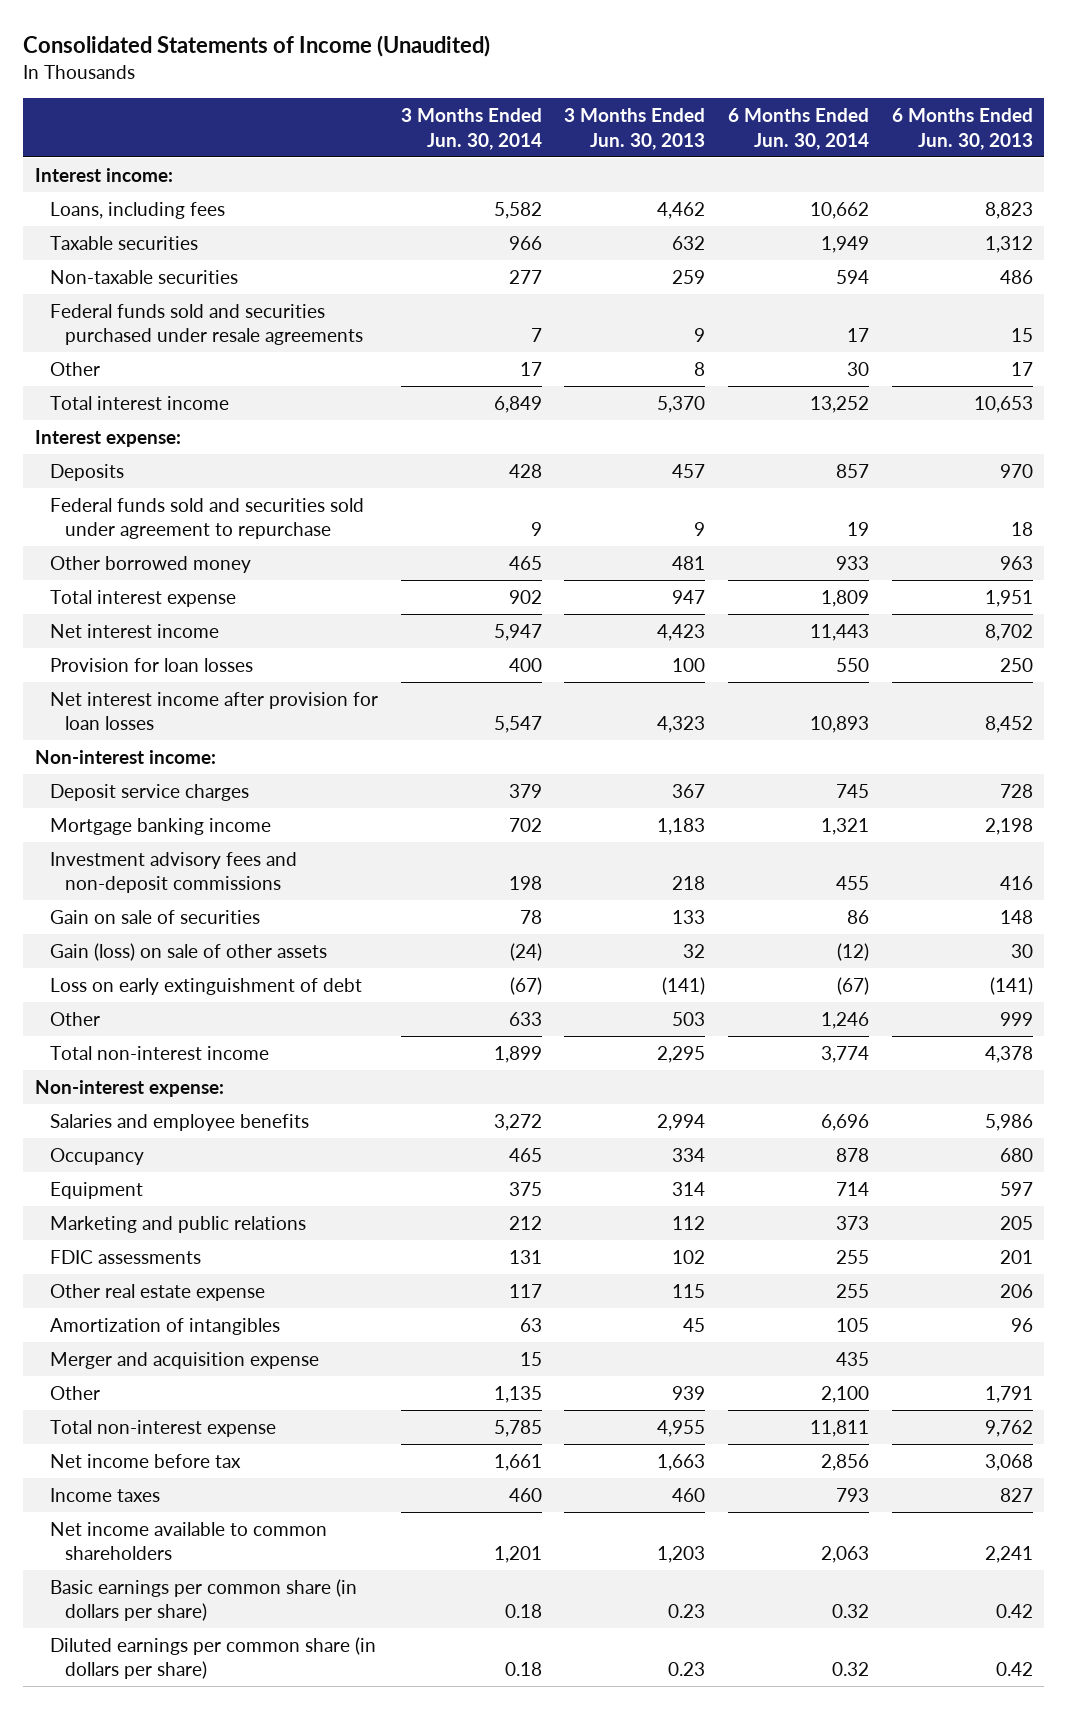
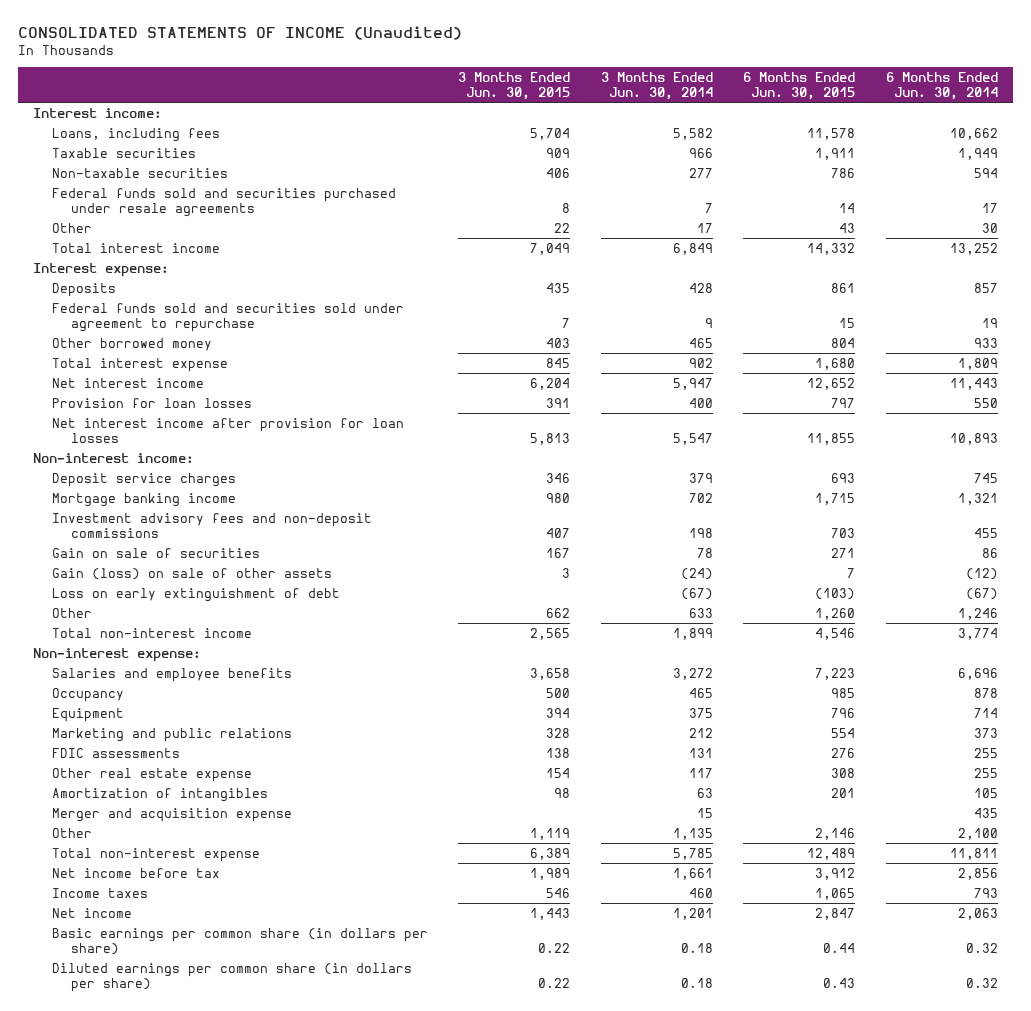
[23,35,491,58] Consolidated Statements of Income (Unaudited) -> [17,25,462,40] CONSOLIDATED STATEMENTS OF INCOME (Unaudited)
[564,108,706,150] 3 Months Ended Jun. 30, 2013 -> none
[891,108,1033,150] 6 Months Ended Jun. 30, 2013 -> none
none -> [458,71,571,101] 3 Months Ended Jun. 30, 2015
none -> [743,71,856,101] 6 Months Ended Jun. 30, 2015
[49,1521,327,1561] Net income available to common shareholders -> [51,907,132,918] Net income

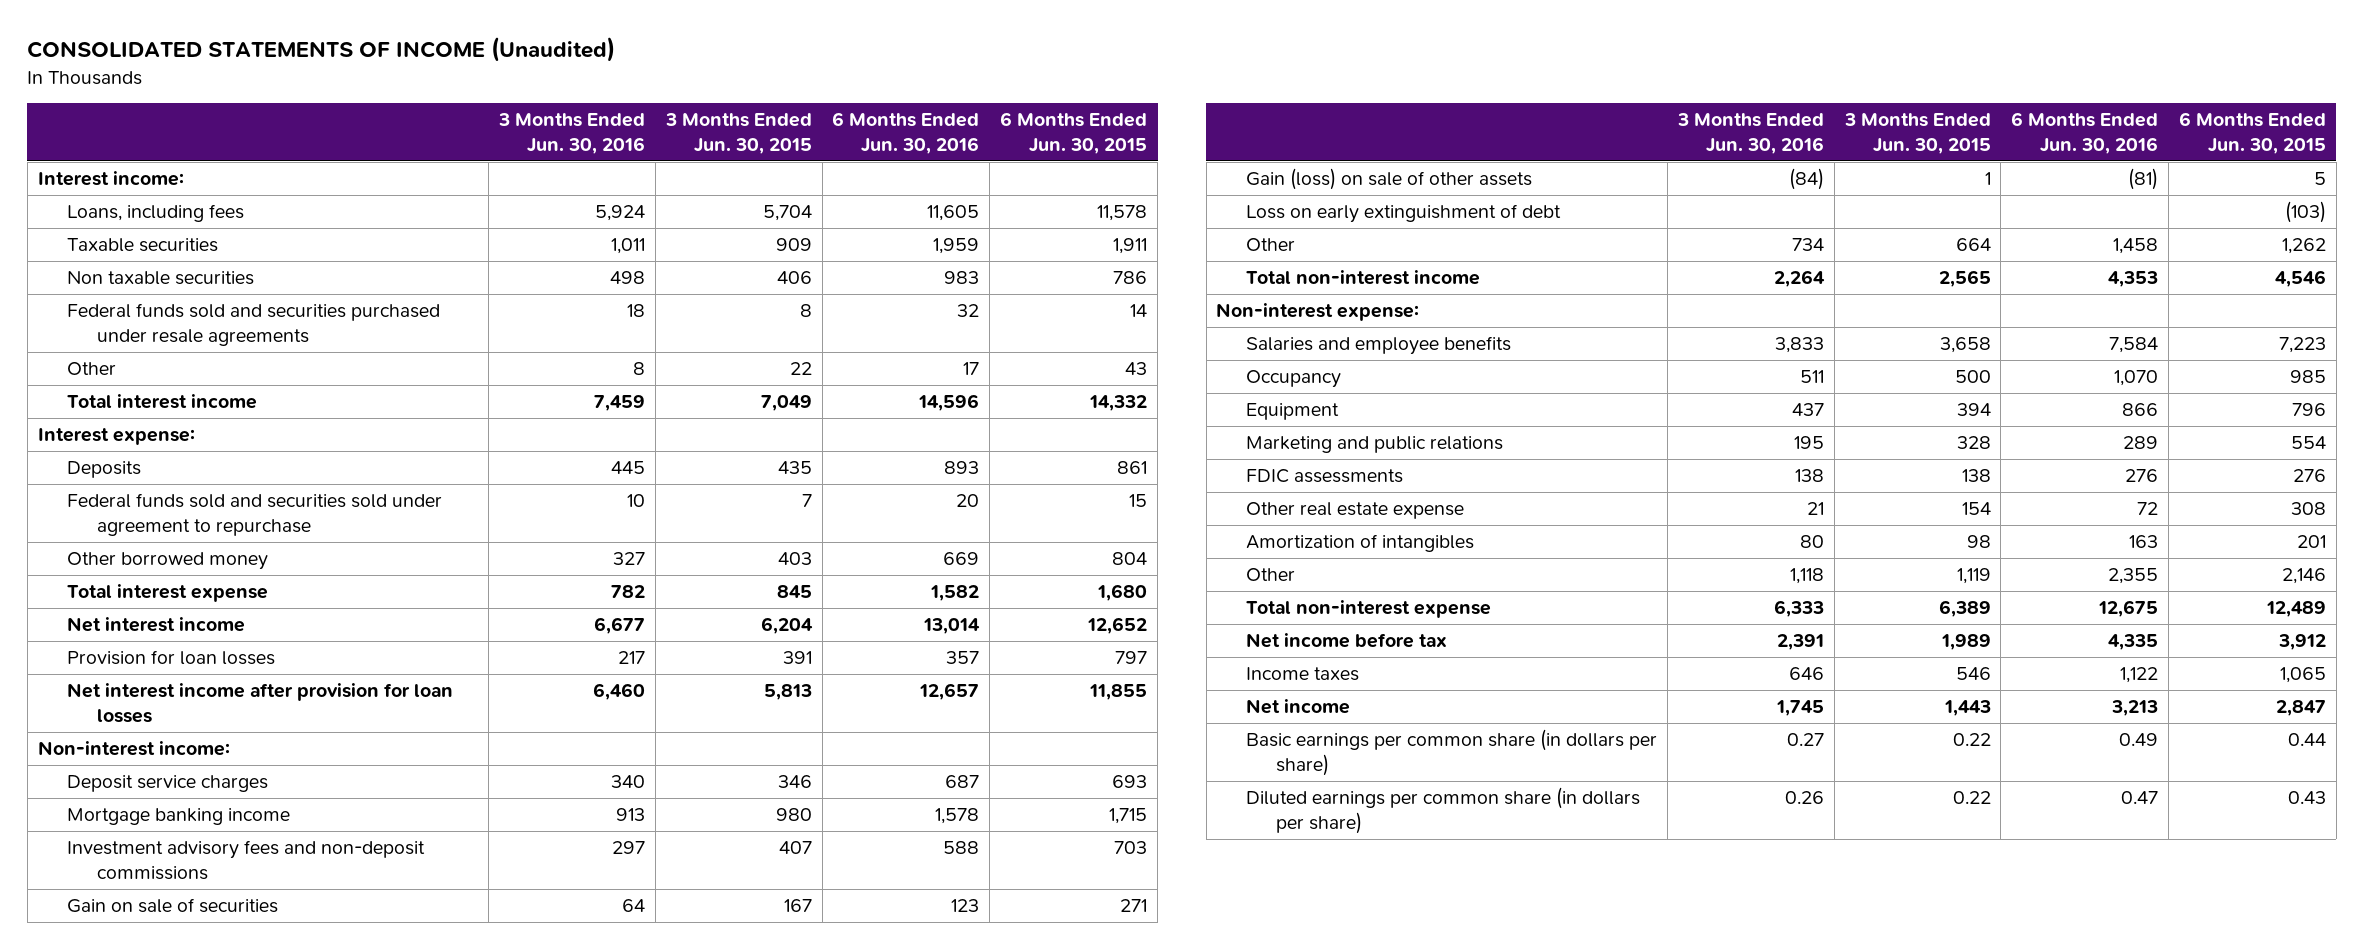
[600,71,713,101] 3 Months Ended Jun. 30, 2014 -> none
[885,71,998,101] 6 Months Ended Jun. 30, 2014 -> none
none -> [498,113,646,154] 3 Months Ended Jun. 30, 2016
none -> [832,112,980,154] 6 Months Ended Jun. 30, 2016
[51,167,228,178] Non-taxable securities -> [67,271,255,286] Non taxable securities
[562,567,571,578] 3 -> [1984,172,1991,186] 1
[847,567,856,578] 7 -> [2313,172,2326,186] 5
[546,607,571,618] 662 -> [1955,238,1991,252] 664
[815,607,856,620] 1,260 -> [2281,238,2326,255] 1,262
[51,807,292,822] Merger and acquisition expense -> none

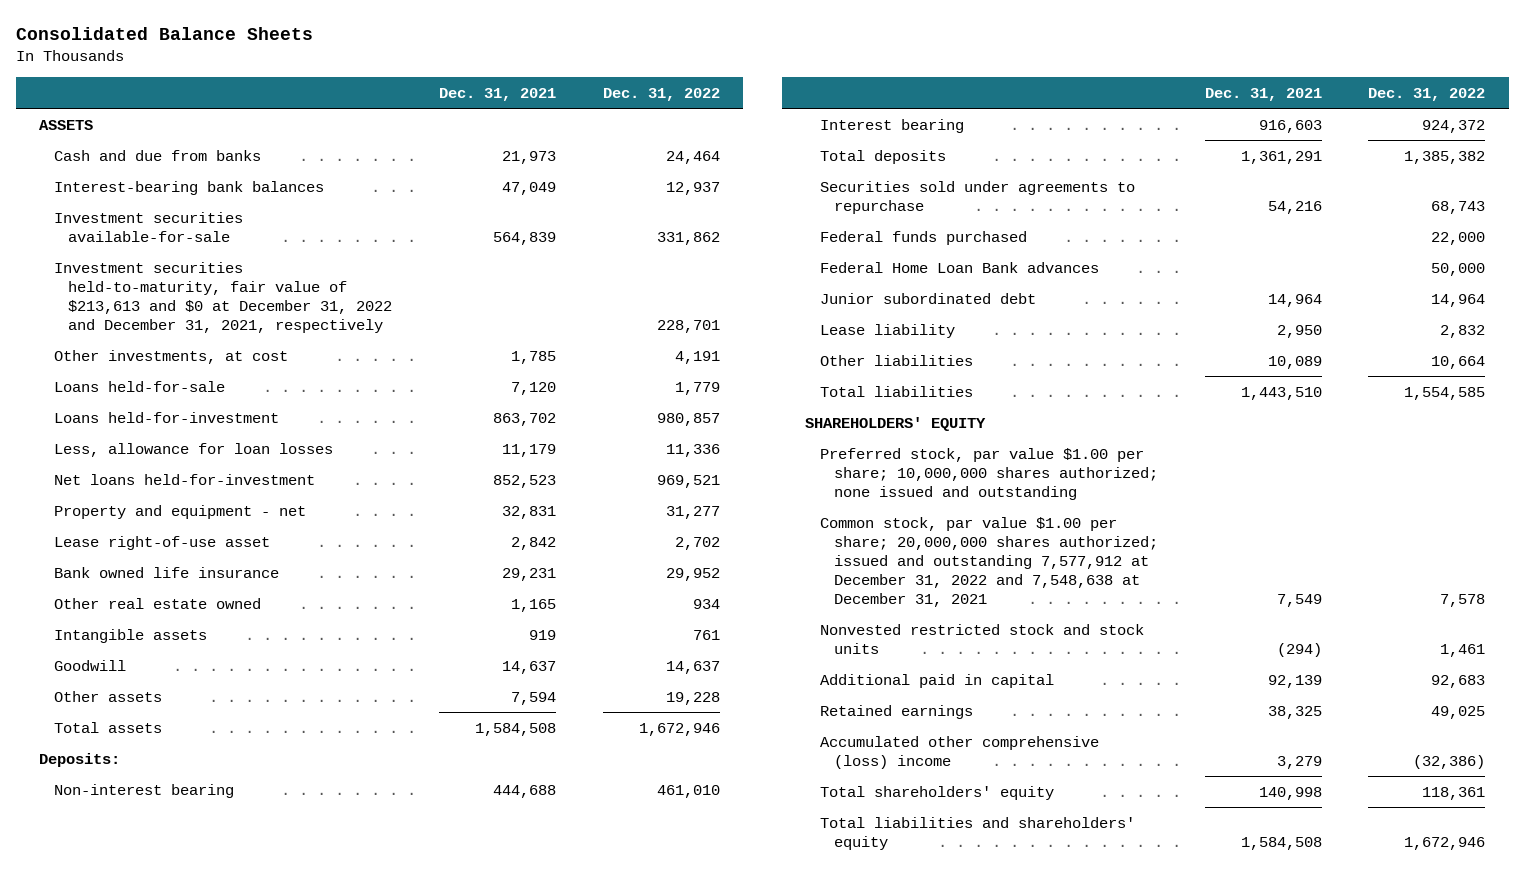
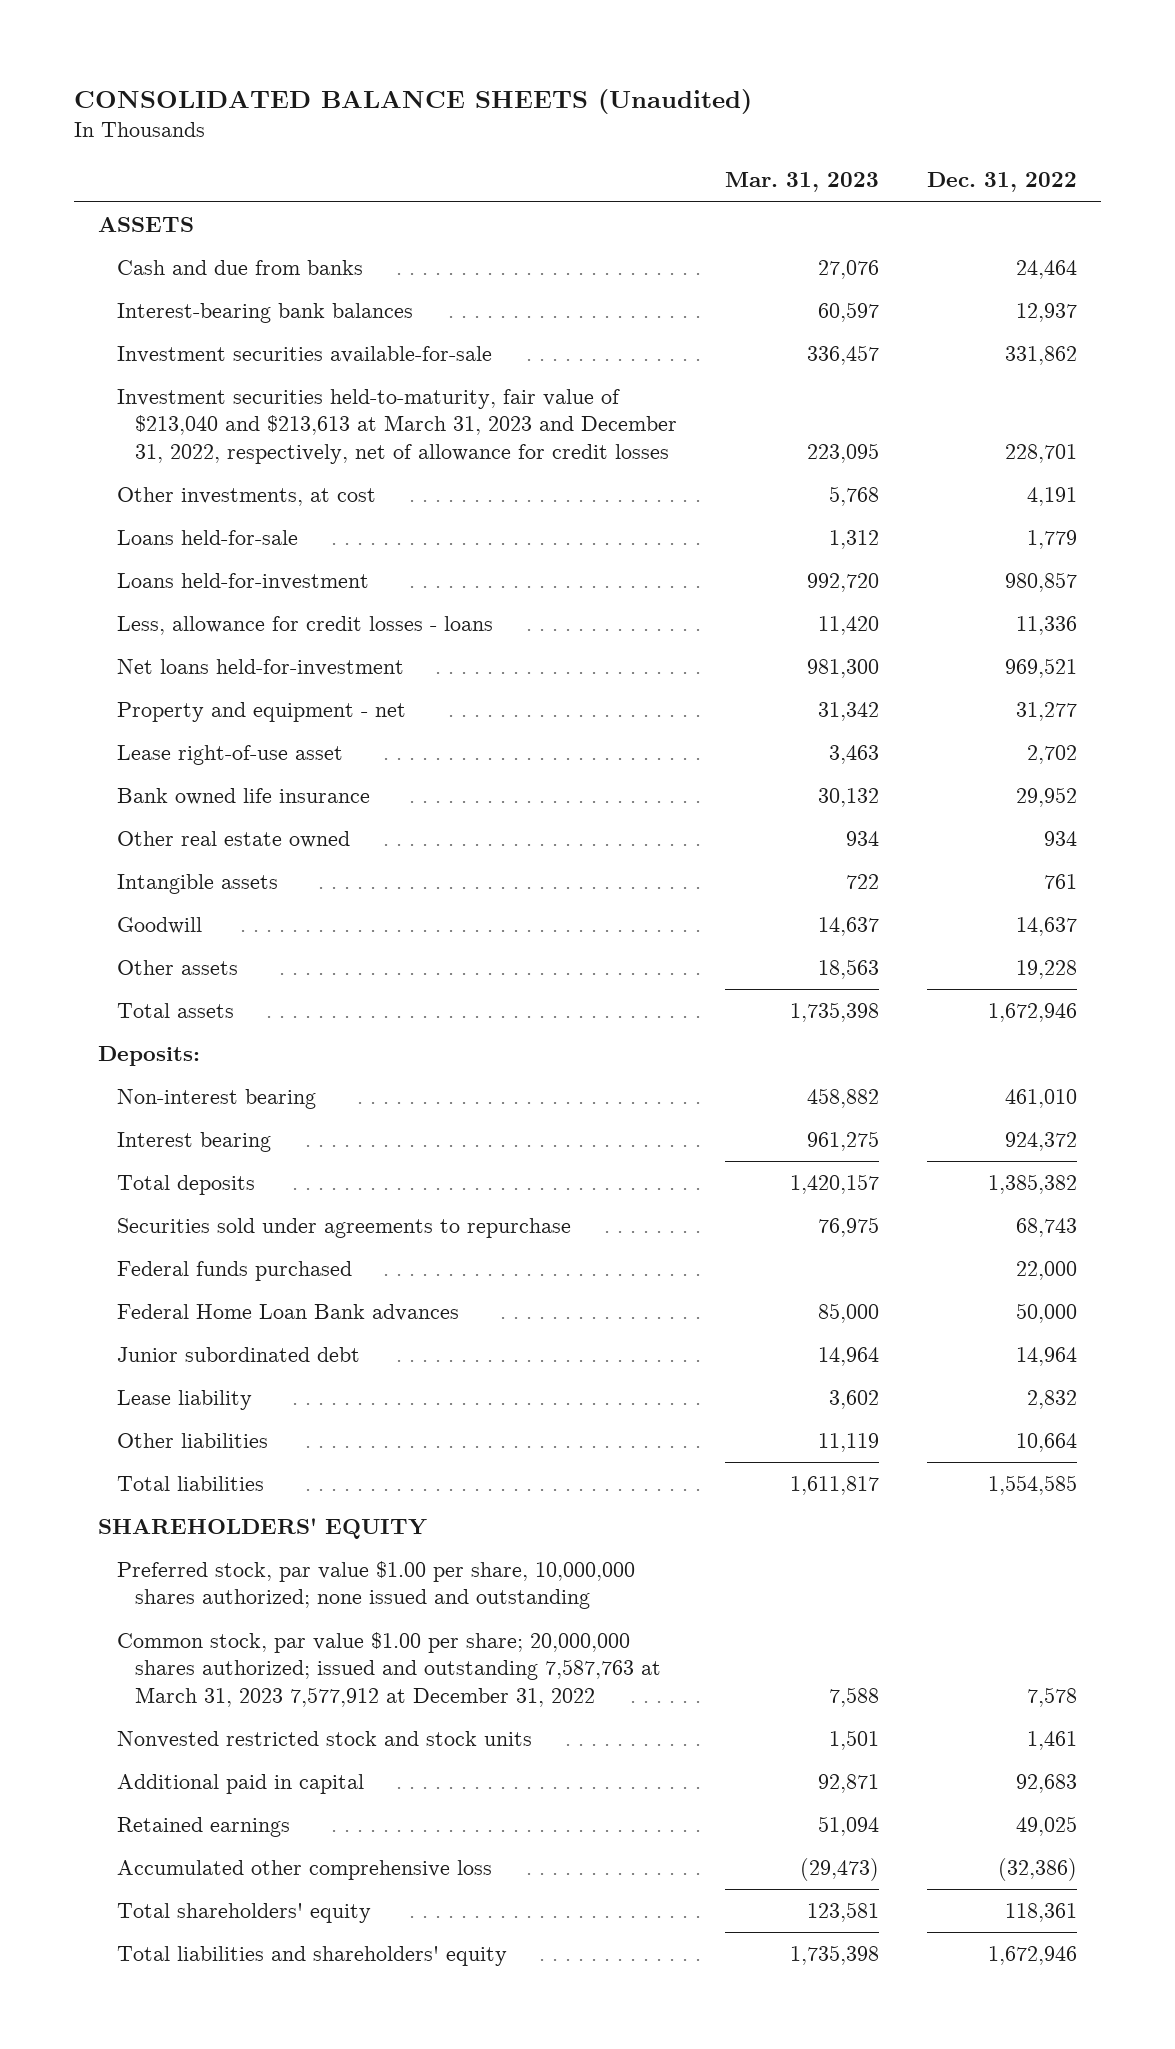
[16,27,314,41] Consolidated Balance Sheets -> [74,88,753,114] CONSOLIDATED BALANCE SHEETS (Unaudited)
[438,87,556,101] Dec. 31, 2021 -> none
none -> [724,172,879,193] Mar. 31, 2023
[53,261,393,333] Investment securities held-to-maturity, fair value of $213,613 and $0 at December 31, 2022 and December 31, 2021, respectively -> [116,389,677,464] Investment securities held-to-maturity, fair value of $213,040 and $213,613 at March 31, 2023 and December 31, 2022, respectively, net of allowance for credit losses
[53,442,333,457] Less, allowance for loan losses -> [116,616,493,636] Less, allowance for credit losses - loans
[819,447,1159,500] Preferred stock, par value $1.00 per share; 10,000,000 shares authorized; none issued and outstanding -> [116,1561,635,1610] Preferred stock, par value $1.00 per share, 10,000,000 shares authorized; none issued and outstanding
[819,516,1159,607] Common stock, par value $1.00 per share; 20,000,000 shares authorized; issued and outstanding 7,577,912 at December 31, 2022 and 7,548,638 at December 31, 2021 -> [116,1632,661,1707] Common stock, par value $1.00 per share; 20,000,000 shares authorized; issued and outstanding 7,587,763 at March 31, 2023 7,577,912 at December 31, 2022
[819,735,1099,769] Accumulated other comprehensive (loss) income -> [116,1860,492,1881] Accumulated other comprehensive loss

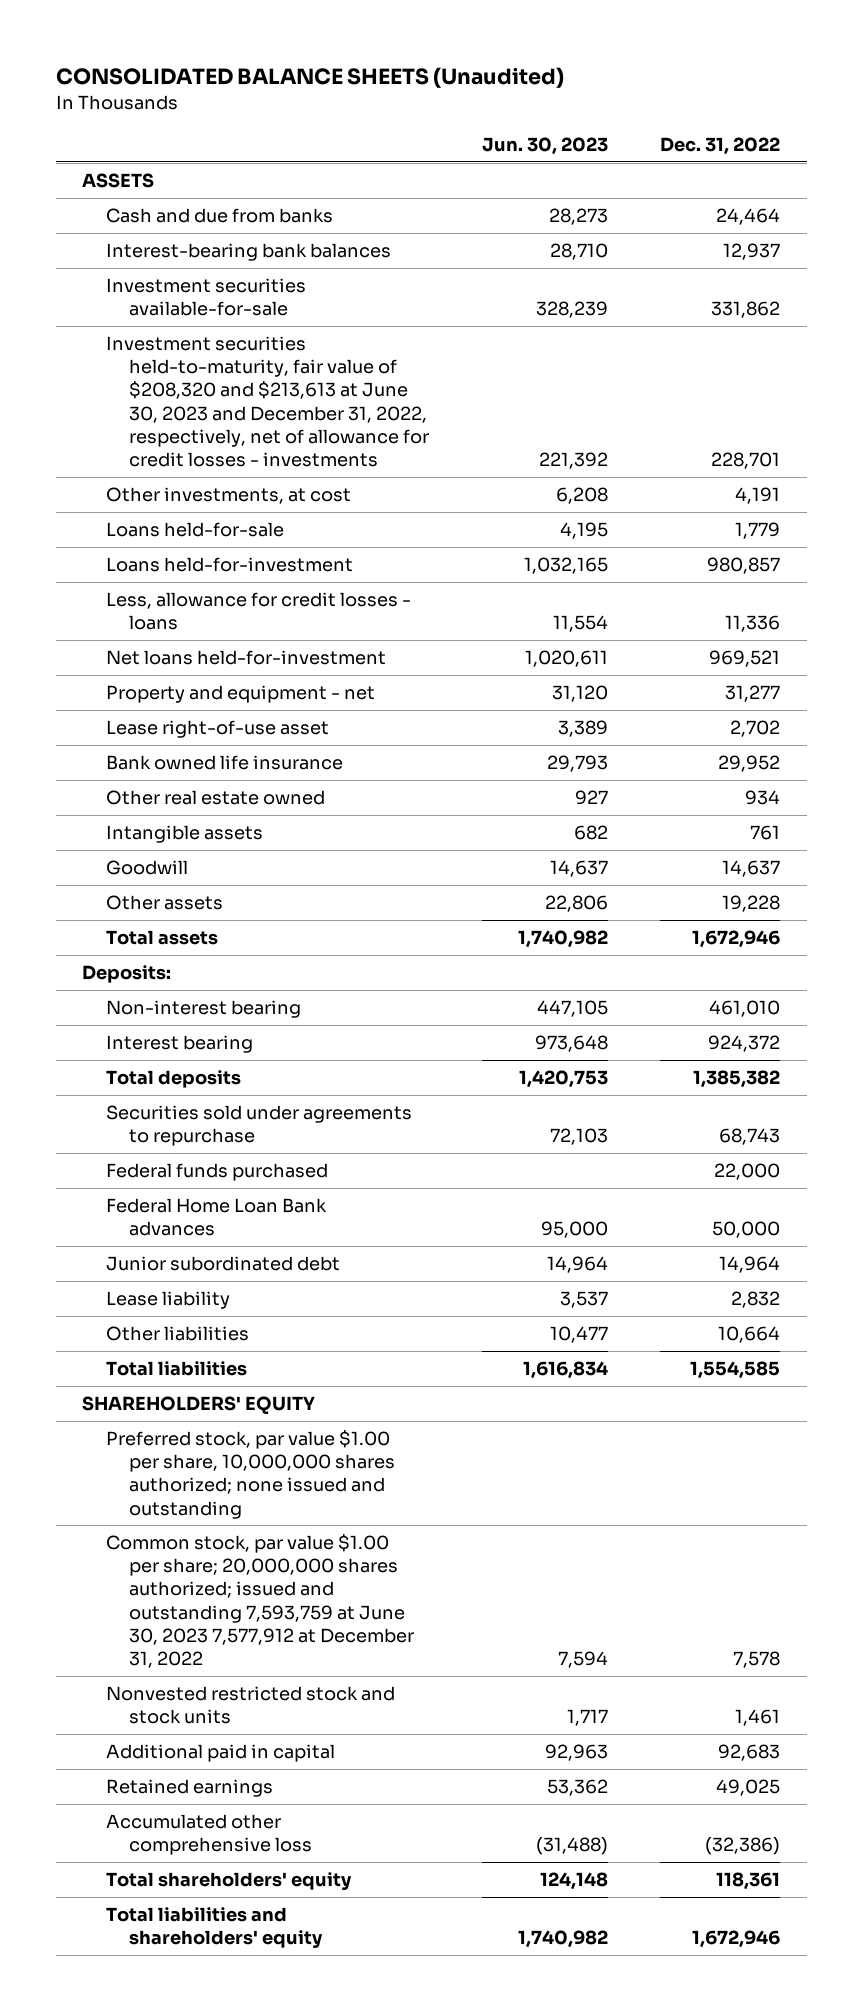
[724,172,879,193] Mar. 31, 2023 -> none
none -> [481,137,608,156] Jun. 30, 2023
[116,389,677,464] Investment securities held-to-maturity, fair value of $213,040 and $213,613 at March 31, 2023 and December 31, 2022, respectively, net of allowance for credit losses -> [105,335,430,467] Investment securities held-to-maturity, fair value of $208,320 and $213,613 at June 30, 2023 and December 31, 2022, respectively, net of allowance for credit losses - investments
[116,1632,661,1707] Common stock, par value $1.00 per share; 20,000,000 shares authorized; issued and outstanding 7,587,763 at March 31, 2023 7,577,912 at December 31, 2022 -> [105,1533,415,1668] Common stock, par value $1.00 per share; 20,000,000 shares authorized; issued and outstanding 7,593,759 at June 30, 2023 7,577,912 at December 31, 2022

